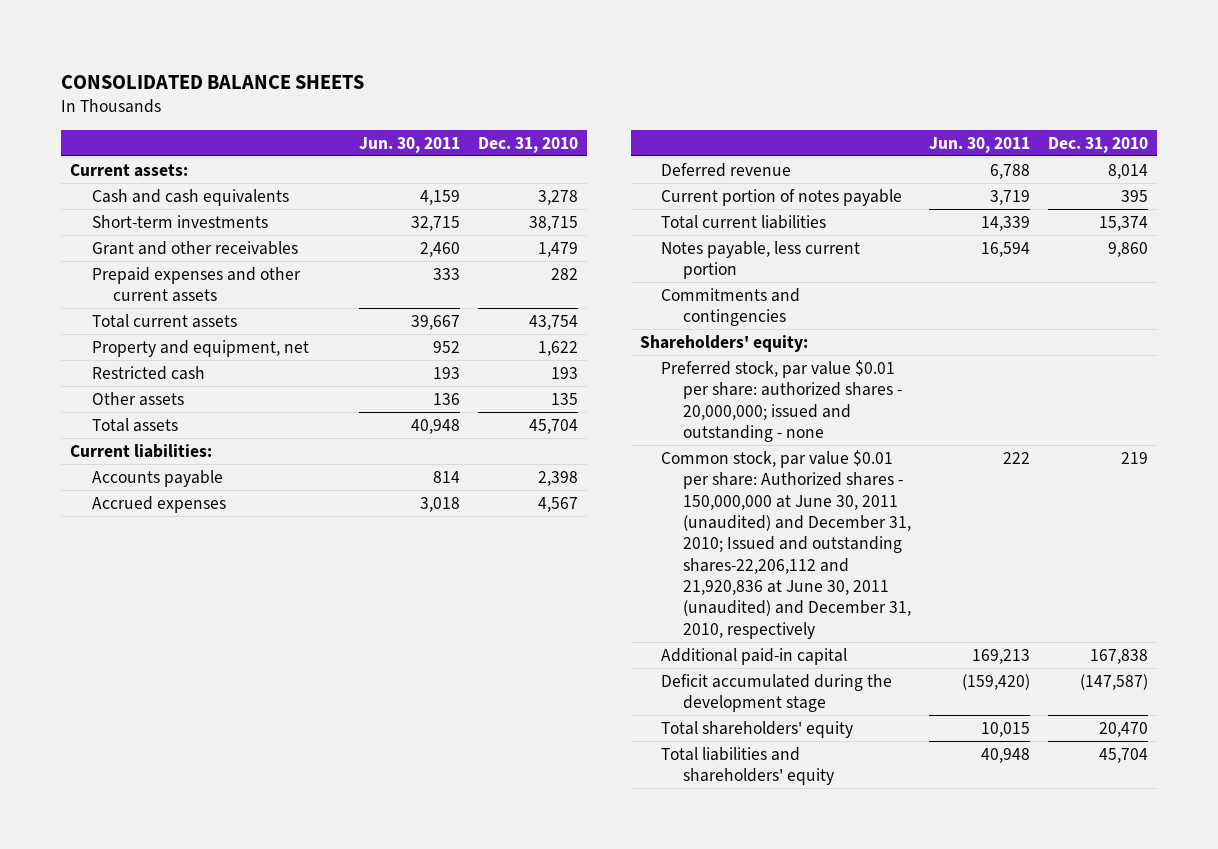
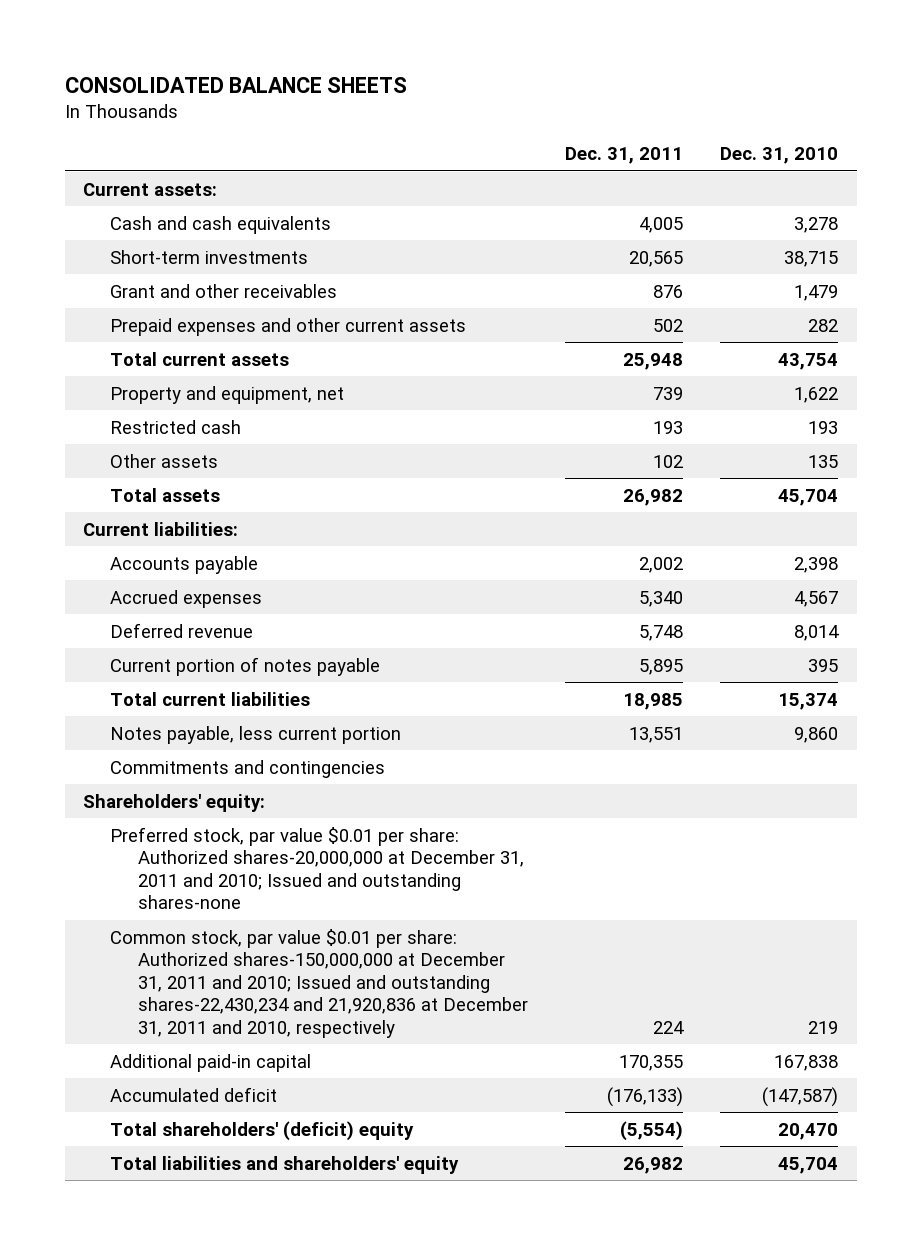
[359,136,461,153] Jun. 30, 2011 -> none
none -> [564,147,683,165] Dec. 31, 2011
[661,359,902,442] Preferred stock, par value $0.01 per share: authorized shares - 20,000,000; issued and outstanding - none -> [110,826,524,910] Preferred stock, par value $0.01 per share: Authorized shares-20,000,000 at December 31, 2011 and 2010; Issued and outstanding shares-none
[661,449,911,639] Common stock, par value $0.01 per share: Authorized shares - 150,000,000 at June 30, 2011 (unaudited) and December 31, 2010; Issued and outstanding shares-22,206,112 and 21,920,836 at June 30, 2011 (unaudited) and December 31, 2010, respectively -> [110,928,528,1038] Common stock, par value $0.01 per share: Authorized shares-150,000,000 at December 31, 2011 and 2010; Issued and outstanding shares-22,430,234 and 21,920,836 at December 31, 2011 and 2010, respectively
[661,673,893,713] Deficit accumulated during the development stage -> [110,1086,278,1102] Accumulated deficit
[661,720,854,738] Total shareholders' equity -> [110,1120,415,1141] Total shareholders' (deficit) equity

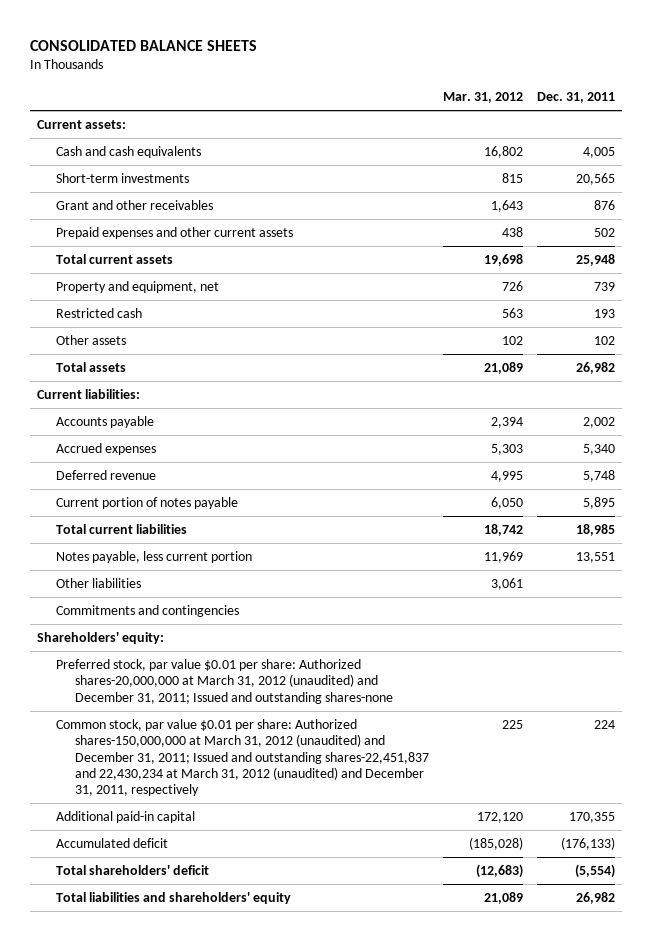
[720,147,839,165] Dec. 31, 2010 -> none
none -> [442,91,523,103] Mar. 31, 2012
none -> [55,578,141,589] Other liabilities
[110,826,524,910] Preferred stock, par value $0.01 per share: Authorized shares-20,000,000 at December 31, 2011 and 2010; Issued and outstanding shares-none -> [55,659,393,704] Preferred stock, par value $0.01 per share: Authorized shares-20,000,000 at March 31, 2012 (unaudited) and December 31, 2011; Issued and outstanding shares-none
[110,928,528,1038] Common stock, par value $0.01 per share: Authorized shares-150,000,000 at December 31, 2011 and 2010; Issued and outstanding shares-22,430,234 and 21,920,836 at December 31, 2011 and 2010, respectively -> [55,719,429,797] Common stock, par value $0.01 per share: Authorized shares-150,000,000 at March 31, 2012 (unaudited) and December 31, 2011; Issued and outstanding shares-22,451,837 and 22,430,234 at March 31, 2012 (unaudited) and December 31, 2011, respectively
[110,1120,415,1141] Total shareholders' (deficit) equity -> [55,865,209,876] Total shareholders' deficit

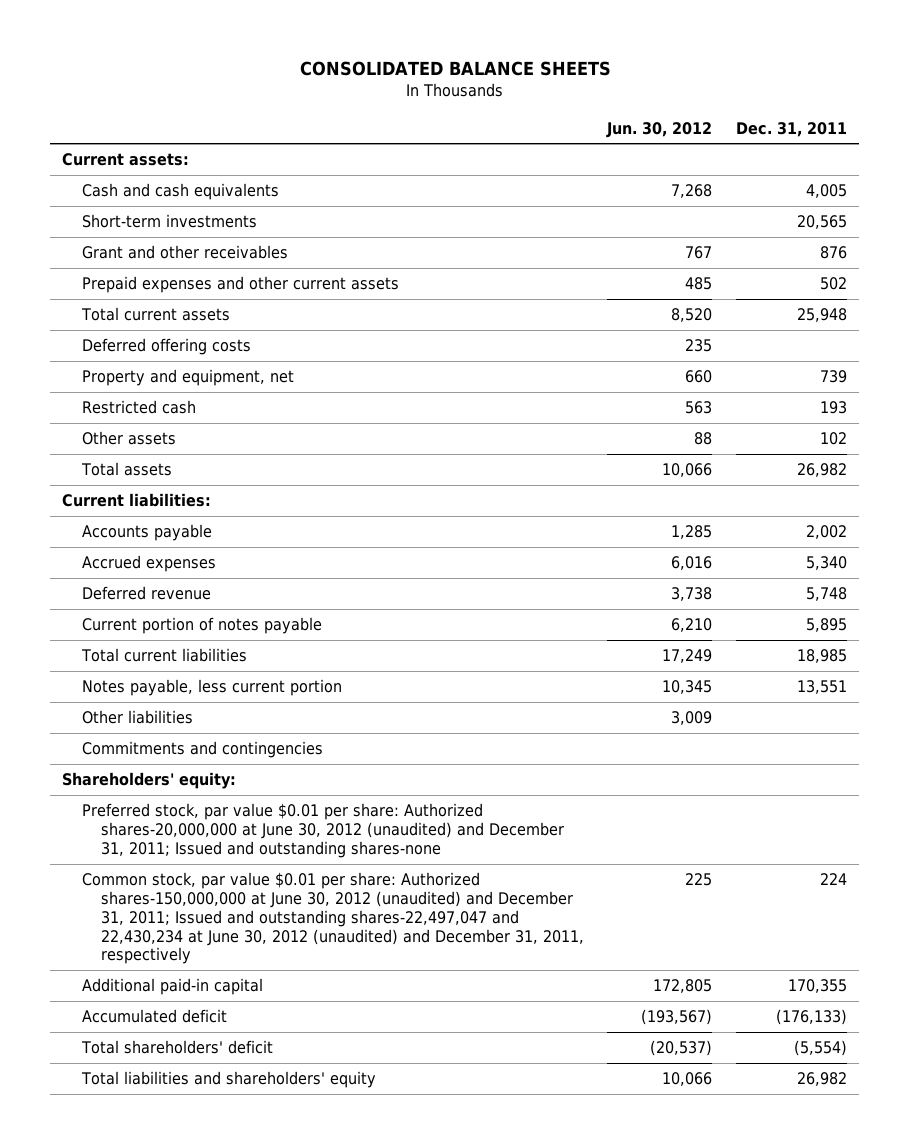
[442,91,523,103] Mar. 31, 2012 -> none
none -> [606,121,713,138] Jun. 30, 2012
none -> [81,338,251,356] Deferred offering costs
[55,659,393,704] Preferred stock, par value $0.01 per share: Authorized shares-20,000,000 at March 31, 2012 (unaudited) and December 31, 2011; Issued and outstanding shares-none -> [81,803,564,858] Preferred stock, par value $0.01 per share: Authorized shares-20,000,000 at June 30, 2012 (unaudited) and December 31, 2011; Issued and outstanding shares-none
[55,719,429,797] Common stock, par value $0.01 per share: Authorized shares-150,000,000 at March 31, 2012 (unaudited) and December 31, 2011; Issued and outstanding shares-22,451,837 and 22,430,234 at March 31, 2012 (unaudited) and December 31, 2011, respectively -> [81,872,584,965] Common stock, par value $0.01 per share: Authorized shares-150,000,000 at June 30, 2012 (unaudited) and December 31, 2011; Issued and outstanding shares-22,497,047 and 22,430,234 at June 30, 2012 (unaudited) and December 31, 2011, respectively

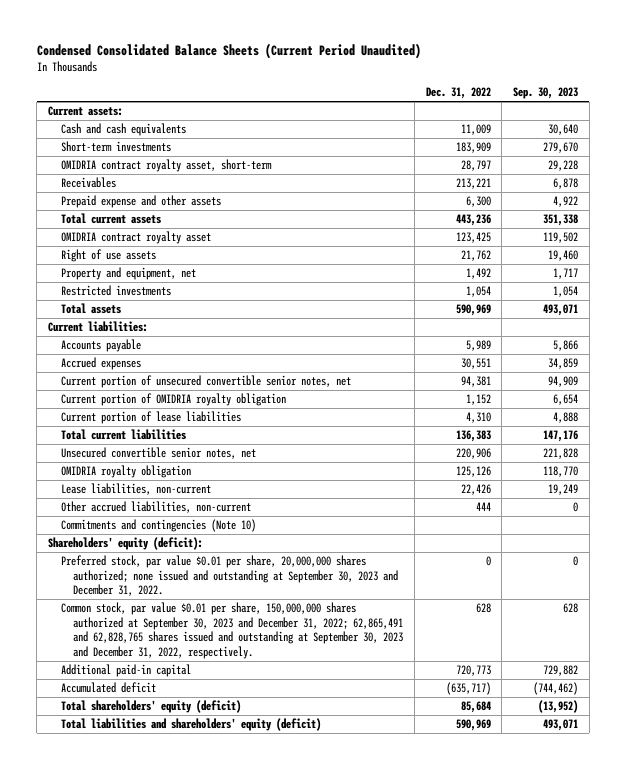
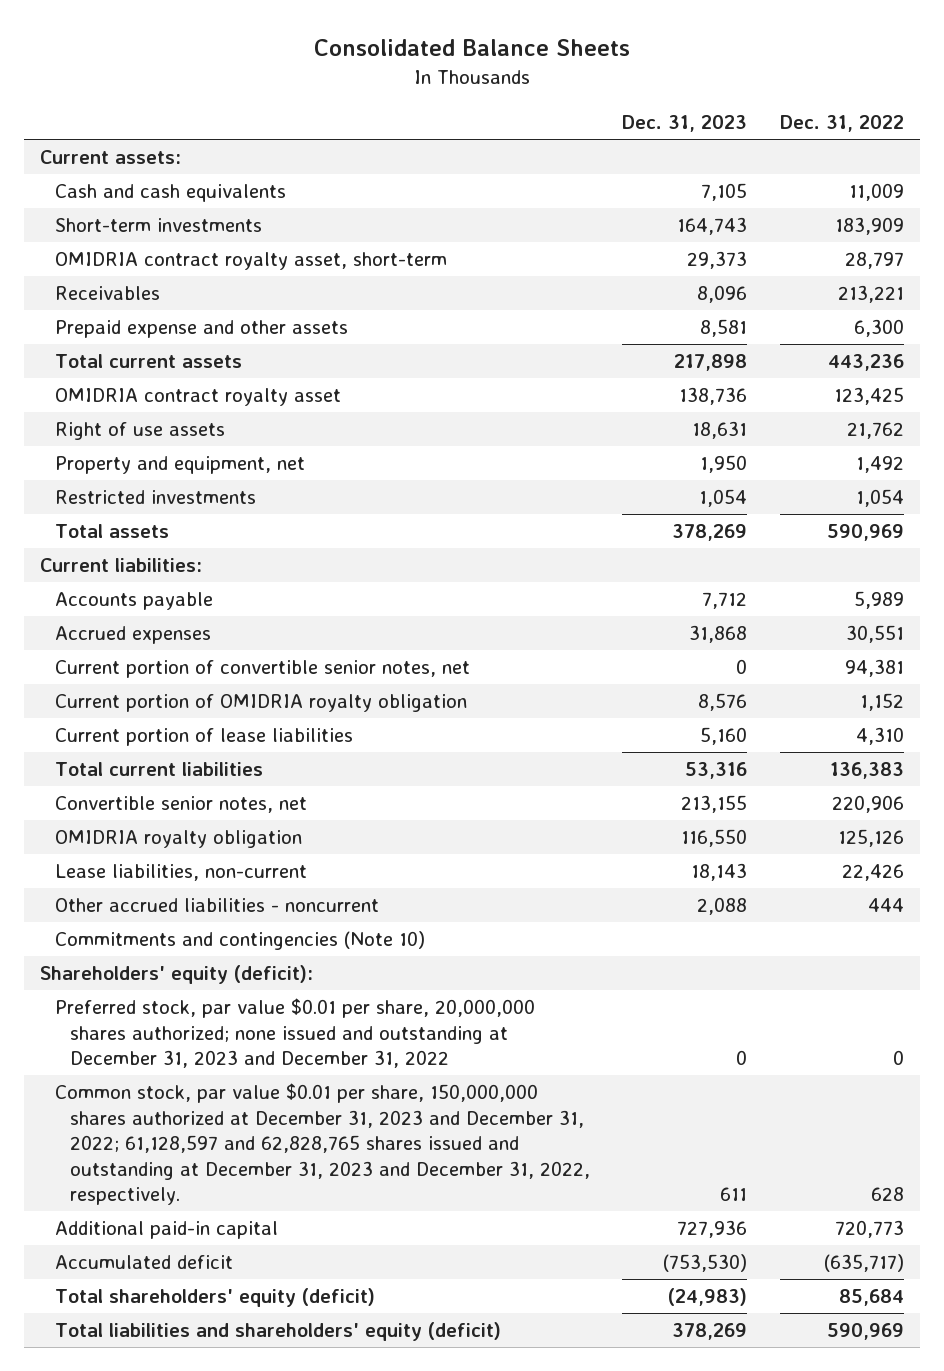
[36,43,421,60] Condensed Consolidated Balance Sheets (Current Period Unaudited) -> [313,39,630,57] Consolidated Balance Sheets
[512,87,578,100] Sep. 30, 2023 -> none
none -> [622,115,748,133] Dec. 31, 2023
[60,375,351,389] Current portion of unsecured convertible senior notes, net -> [55,660,471,679] Current portion of convertible senior notes, net
[60,447,256,460] Unsecured convertible senior notes, net -> [55,796,308,814] Convertible senior notes, net
[60,501,251,514] Other accrued liabilities, non-current -> [55,898,380,913] Other accrued liabilities - noncurrent
[60,555,399,597] Preferred stock, par value $0.01 per share, 20,000,000 shares authorized; none issued and outstanding at September 30, 2023 and December 31, 2022. -> [55,998,536,1069] Preferred stock, par value $0.01 per share, 20,000,000 shares authorized; none issued and outstanding at December 31, 2023 and December 31, 2022
[60,602,404,659] Common stock, par value $0.01 per share, 150,000,000 shares authorized at September 30, 2023 and December 31, 2022; 62,865,491 and 62,828,765 shares issued and outstanding at September 30, 2023 and December 31, 2022, respectively. -> [55,1083,590,1206] Common stock, par value $0.01 per share, 150,000,000 shares authorized at December 31, 2023 and December 31, 2022; 61,128,597 and 62,828,765 shares issued and outstanding at December 31, 2023 and December 31, 2022, respectively.

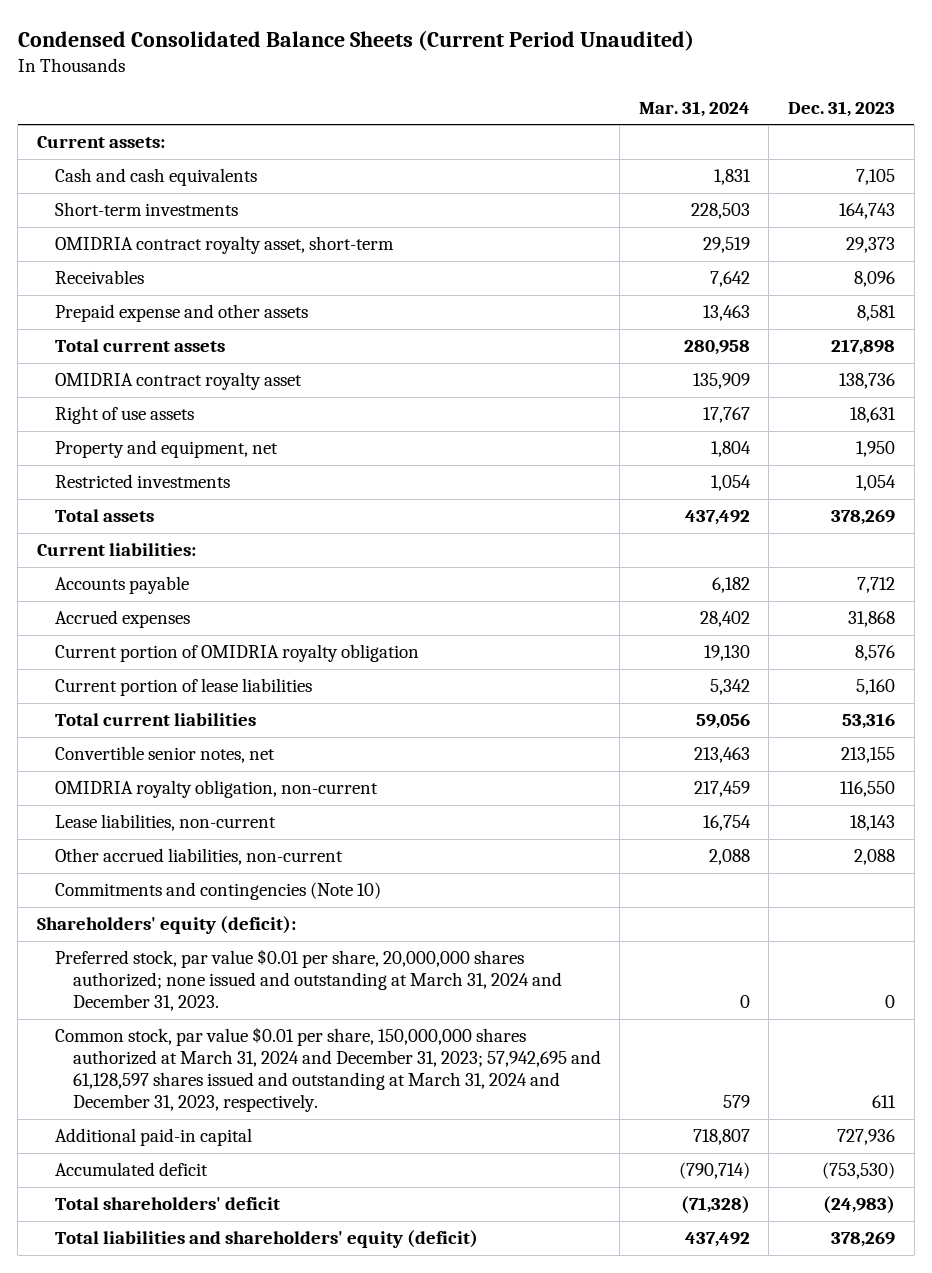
[313,39,630,57] Consolidated Balance Sheets -> [17,29,694,51] Condensed Consolidated Balance Sheets (Current Period Unaudited)
[779,115,904,133] Dec. 31, 2022 -> none
none -> [638,100,750,117] Mar. 31, 2024
[55,660,471,679] Current portion of convertible senior notes, net -> none
[55,830,303,849] OMIDRIA royalty obligation -> [54,780,378,799] OMIDRIA royalty obligation, non-current
[55,898,380,913] Other accrued liabilities - noncurrent -> [54,848,343,866] Other accrued liabilities, non-current
[55,998,536,1069] Preferred stock, par value $0.01 per share, 20,000,000 shares authorized; none issued and outstanding at December 31, 2023 and December 31, 2022 -> [54,949,562,1012] Preferred stock, par value $0.01 per share, 20,000,000 shares authorized; none issued and outstanding at March 31, 2024 and December 31, 2023.
[55,1083,590,1206] Common stock, par value $0.01 per share, 150,000,000 shares authorized at December 31, 2023 and December 31, 2022; 61,128,597 and 62,828,765 shares issued and outstanding at December 31, 2023 and December 31, 2022, respectively. -> [54,1027,601,1112] Common stock, par value $0.01 per share, 150,000,000 shares authorized at March 31, 2024 and December 31, 2023; 57,942,695 and 61,128,597 shares issued and outstanding at March 31, 2024 and December 31, 2023, respectively.
[55,1288,376,1308] Total shareholders' equity (deficit) -> [54,1197,280,1211] Total shareholders' deficit

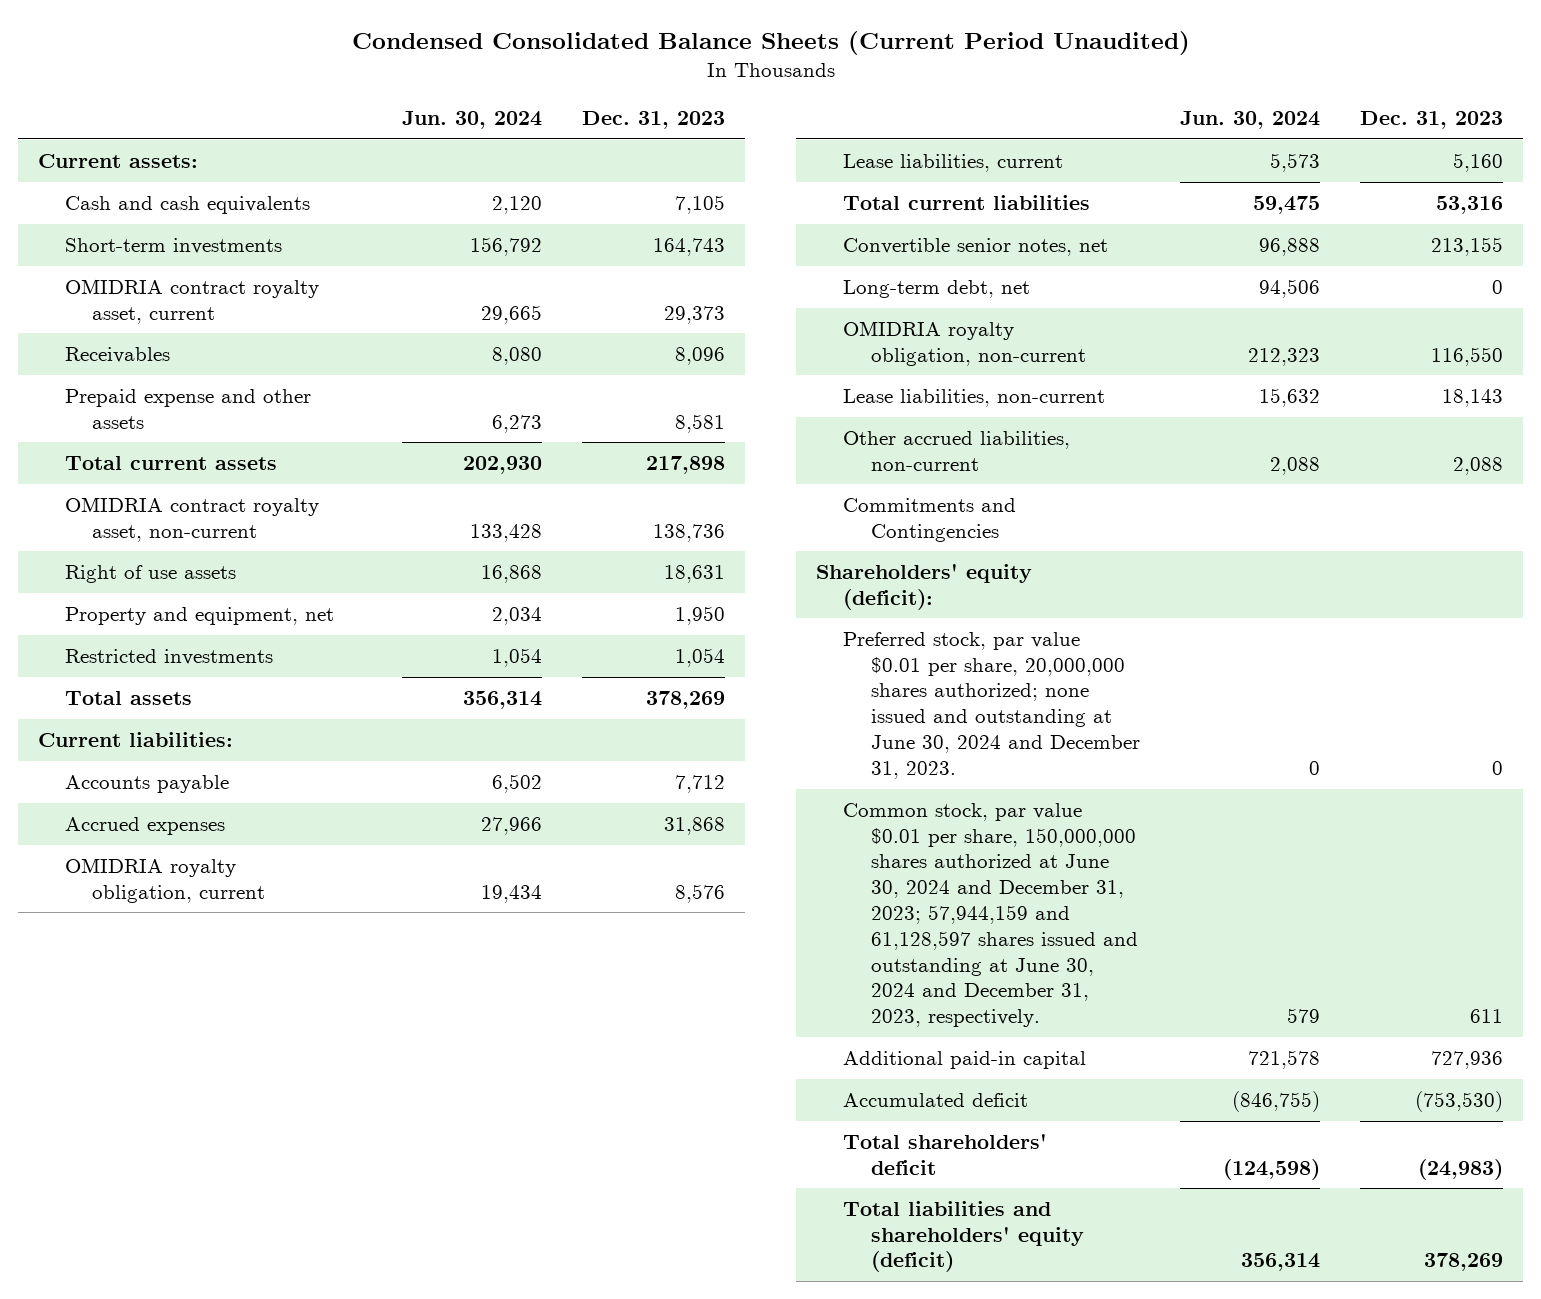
[638,100,750,117] Mar. 31, 2024 -> none
none -> [401,111,542,130] Jun. 30, 2024
[54,236,394,255] OMIDRIA contract royalty asset, short-term -> [65,278,320,324] OMIDRIA contract royalty asset, current
[54,372,302,391] OMIDRIA contract royalty asset -> [65,496,320,542] OMIDRIA contract royalty asset, non-current
[54,644,419,663] Current portion of OMIDRIA royalty obligation -> [65,857,266,903] OMIDRIA royalty obligation, current
[54,678,312,697] Current portion of lease liabilities -> [843,153,1064,172] Lease liabilities, current
none -> [843,279,1031,298] Long-term debt, net
[54,882,381,901] Commitments and contingencies (Note 10) -> [843,497,1017,542] Commitments and Contingencies
[54,949,562,1012] Preferred stock, par value $0.01 per share, 20,000,000 shares authorized; none issued and outstanding at March 31, 2024 and December 31, 2023. -> [843,631,1140,779] Preferred stock, par value $0.01 per share, 20,000,000 shares authorized; none issued and outstanding at June 30, 2024 and December 31, 2023.
[54,1027,601,1112] Common stock, par value $0.01 per share, 150,000,000 shares authorized at March 31, 2024 and December 31, 2023; 57,942,695 and 61,128,597 shares issued and outstanding at March 31, 2024 and December 31, 2023, respectively. -> [843,802,1138,1028] Common stock, par value $0.01 per share, 150,000,000 shares authorized at June 30, 2024 and December 31, 2023; 57,944,159 and 61,128,597 shares issued and outstanding at June 30, 2024 and December 31, 2023, respectively.

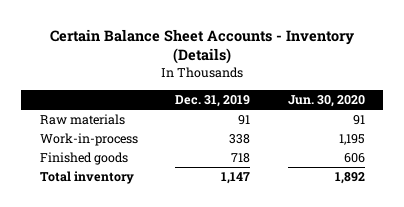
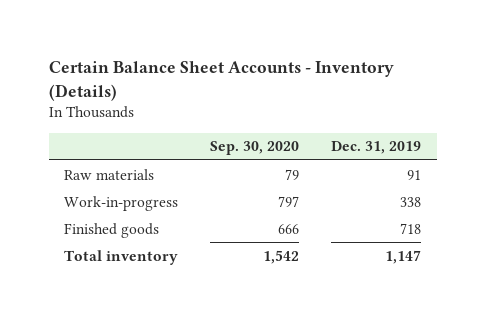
[287,95,365,108] Jun. 30, 2020 -> none
none -> [210,141,300,156] Sep. 30, 2020
[39,133,138,147] Work-in-process -> [64,195,179,211] Work-in-progress

